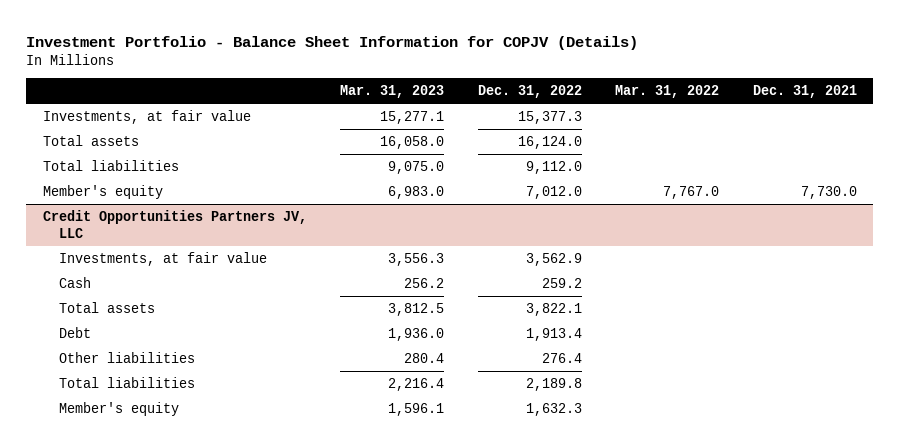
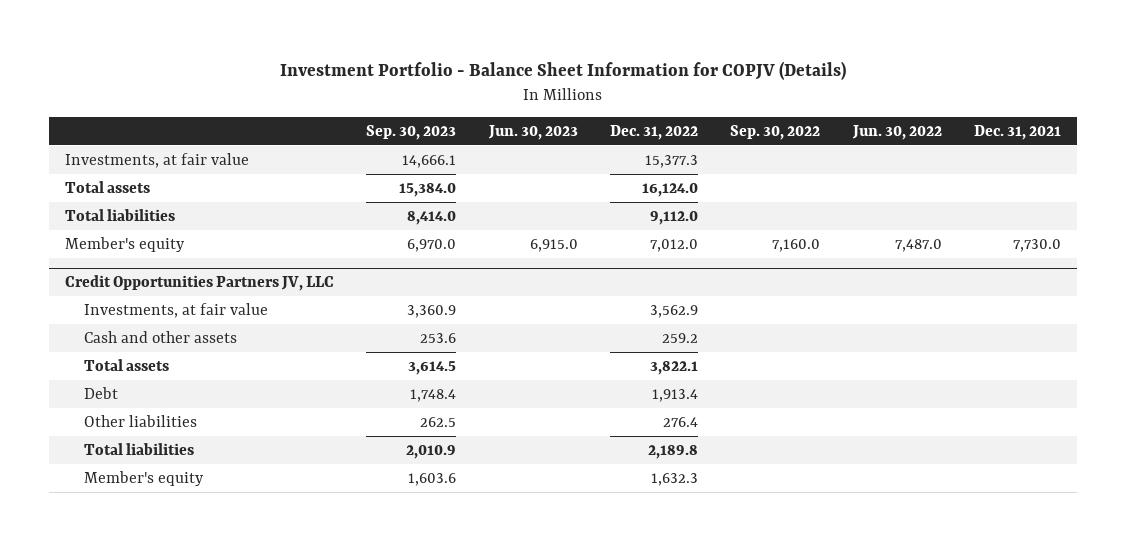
[340,84,445,98] Mar. 31, 2023 -> none
[615,84,720,98] Mar. 31, 2022 -> none
none -> [366,124,457,140] Sep. 30, 2023
none -> [487,124,578,140] Jun. 30, 2023
none -> [730,124,821,140] Sep. 30, 2022
none -> [851,124,942,140] Jun. 30, 2022
[58,277,91,289] Cash -> [83,330,237,343] Cash and other assets

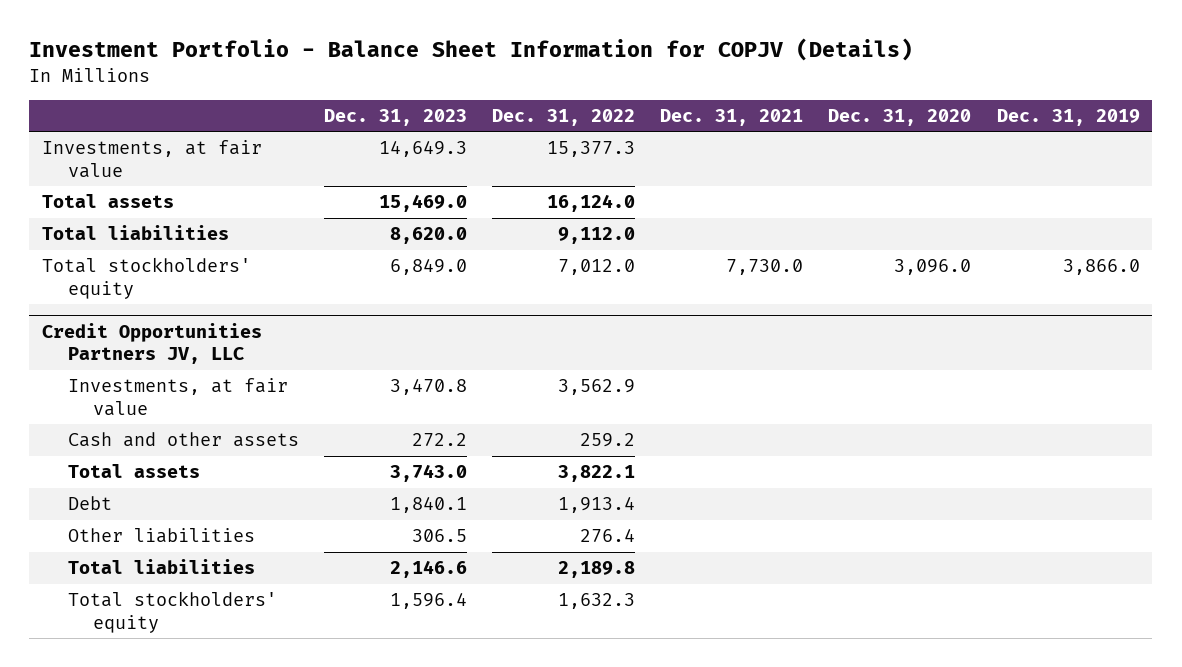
[366,124,457,140] Sep. 30, 2023 -> none
[487,124,578,140] Jun. 30, 2023 -> none
[730,124,821,140] Sep. 30, 2022 -> none
[851,124,942,140] Jun. 30, 2022 -> none
none -> [323,108,467,126] Dec. 31, 2023
none -> [828,108,972,126] Dec. 31, 2020
none -> [996,108,1140,126] Dec. 31, 2019
[64,236,185,252] Member's equity -> [41,257,251,299] Total stockholders' equity
[83,470,204,486] Member's equity -> [67,591,277,633] Total stockholders' equity

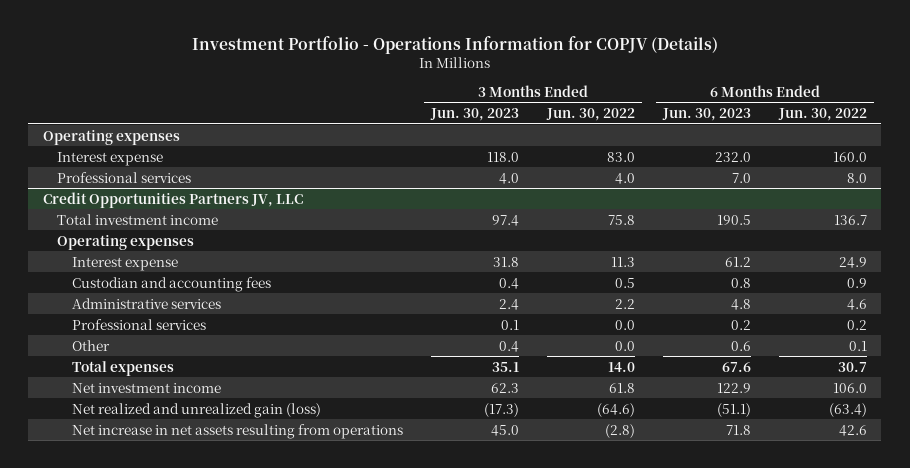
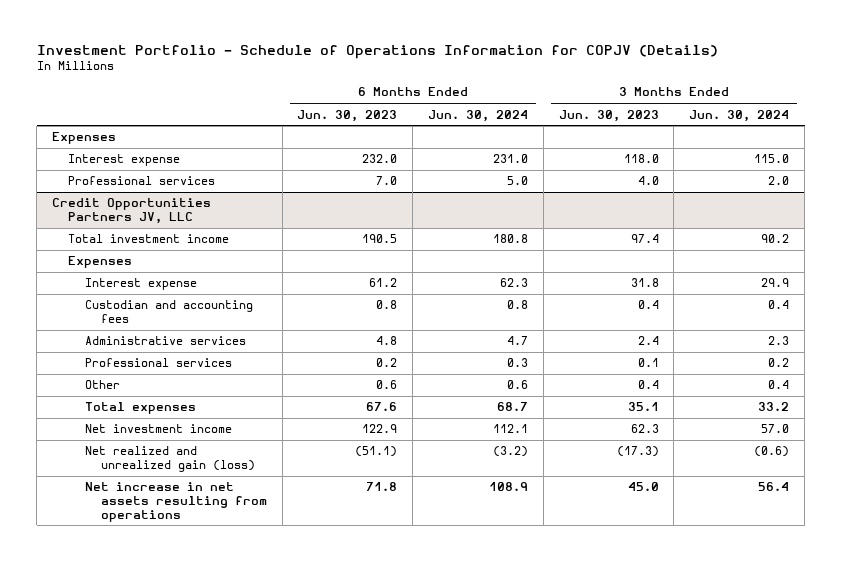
[191,35,718,54] Investment Portfolio - Operations Information for COPJV (Details) -> [36,44,718,59] Investment Portfolio - Schedule of Operations Information for COPJV (Details)
[545,108,635,122] Jun. 30, 2022 -> none
[778,108,868,122] Jun. 30, 2022 -> none
none -> [427,109,528,122] Jun. 30, 2024
none -> [689,109,790,122] Jun. 30, 2024
[42,129,180,145] Operating expenses -> [52,132,117,145] Expenses
[57,234,195,250] Operating expenses -> [68,256,133,269] Expenses

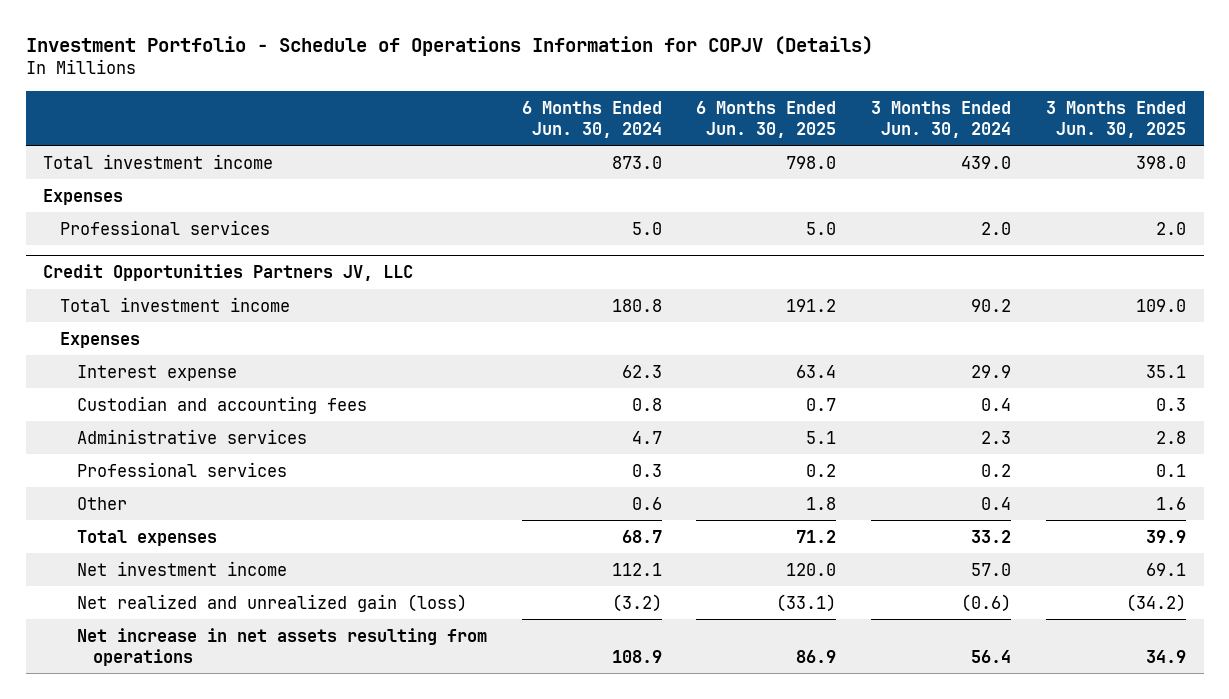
[297,109,398,122] Jun. 30, 2023 -> none
[558,109,659,122] Jun. 30, 2023 -> none
none -> [696,100,837,138] 6 Months Ended Jun. 30, 2025
none -> [1046,100,1187,138] 3 Months Ended Jun. 30, 2025
none -> [43,153,274,169] Total investment income
[68,154,181,167] Interest expense -> none

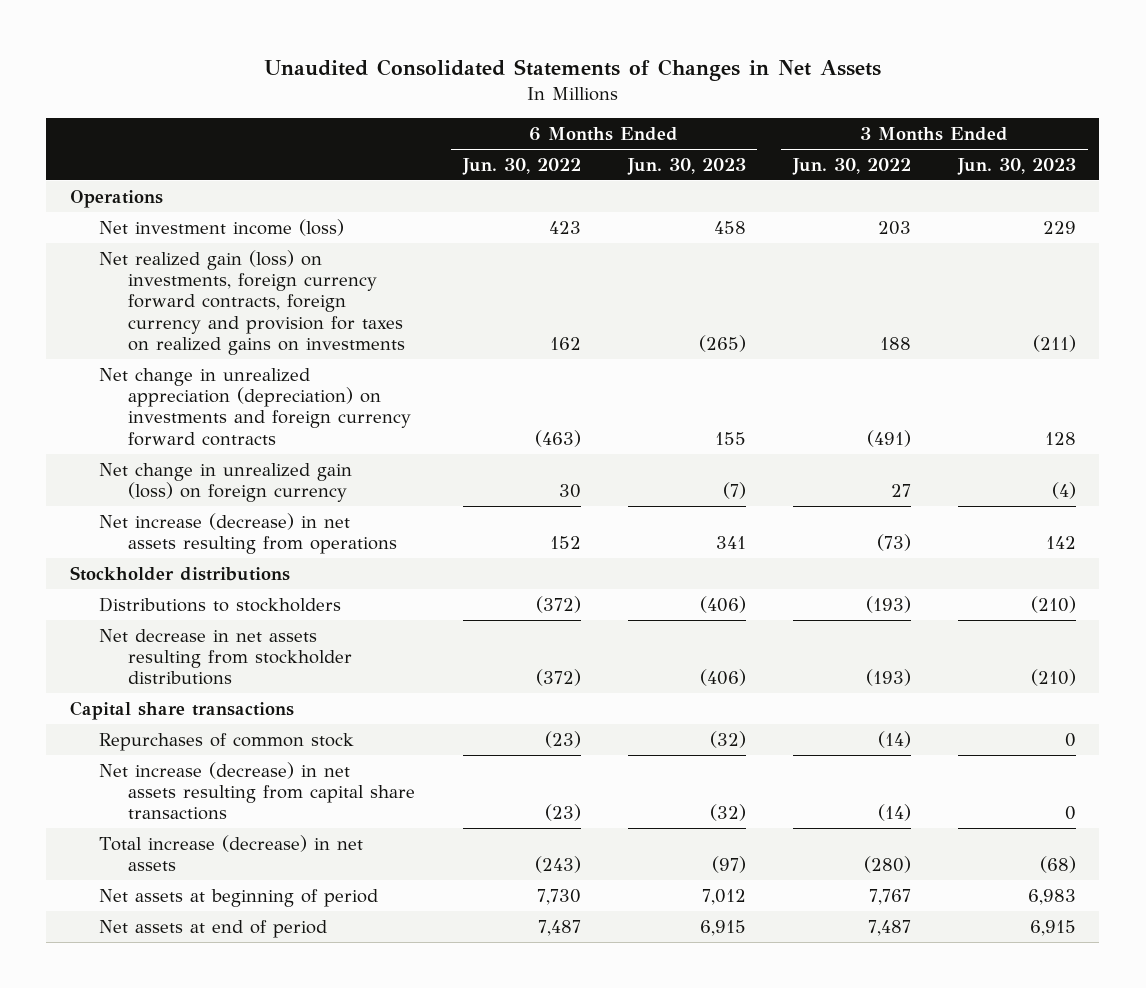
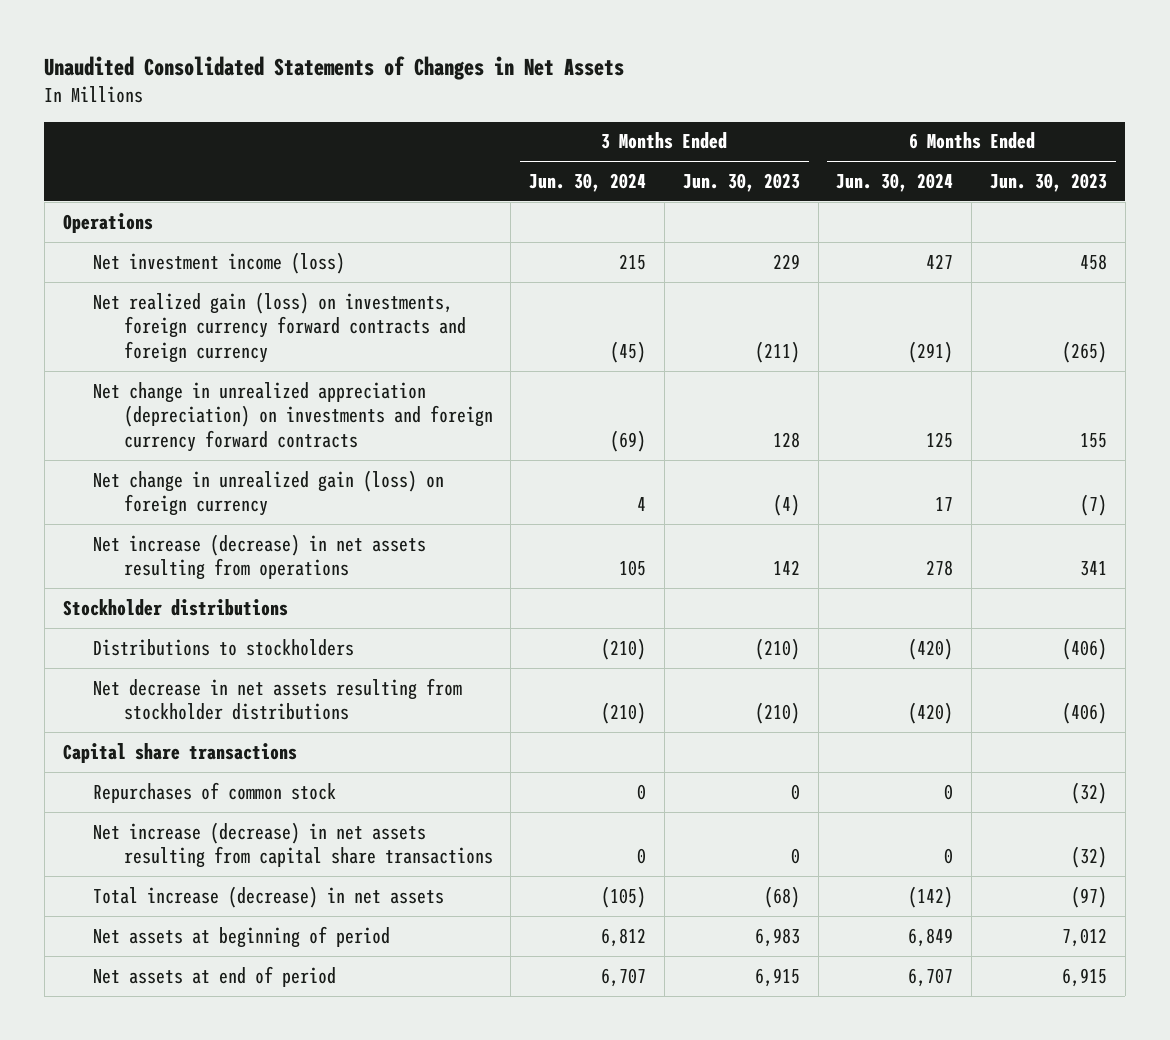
[461,157,581,175] Jun. 30, 2022 -> none
[791,157,911,175] Jun. 30, 2022 -> none
none -> [529,172,647,192] Jun. 30, 2024
none -> [836,172,954,192] Jun. 30, 2024
[99,249,406,355] Net realized gain (loss) on investments, foreign currency forward contracts, foreign currency and provision for taxes on realized gains on investments -> [93,291,466,364] Net realized gain (loss) on investments, foreign currency forward contracts and foreign currency

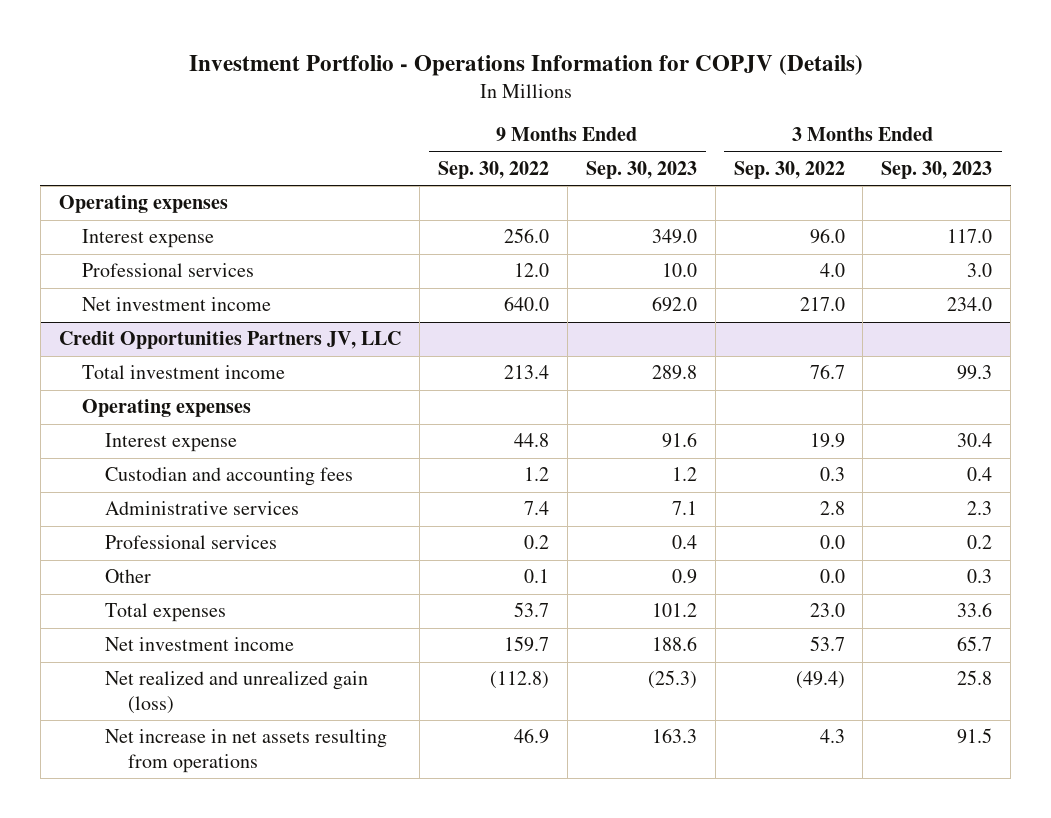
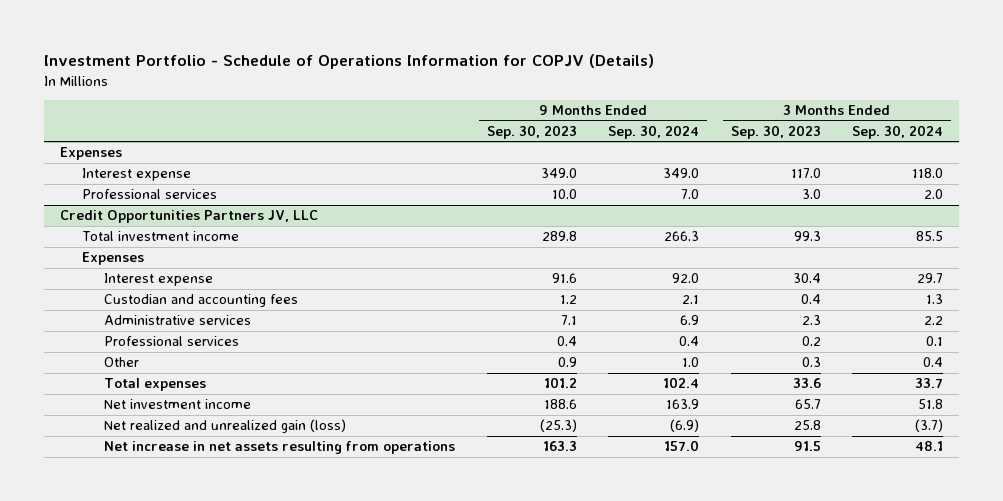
[188,55,863,77] Investment Portfolio - Operations Information for COPJV (Details) -> [43,54,654,70] Investment Portfolio - Schedule of Operations Information for COPJV (Details)
[437,160,549,179] Sep. 30, 2022 -> none
[733,160,845,179] Sep. 30, 2022 -> none
none -> [608,124,700,139] Sep. 30, 2024
none -> [852,124,944,139] Sep. 30, 2024
[58,195,228,214] Operating expenses -> [59,147,122,161] Expenses
[81,297,271,312] Net investment income -> none
[81,399,251,418] Operating expenses -> [82,252,145,266] Expenses

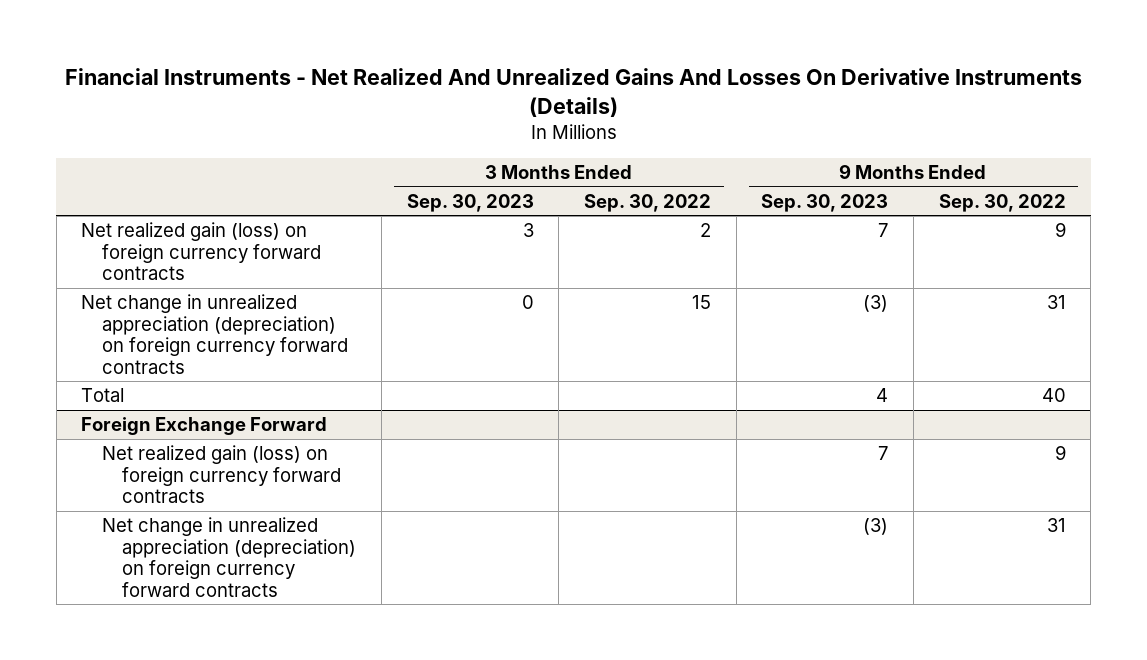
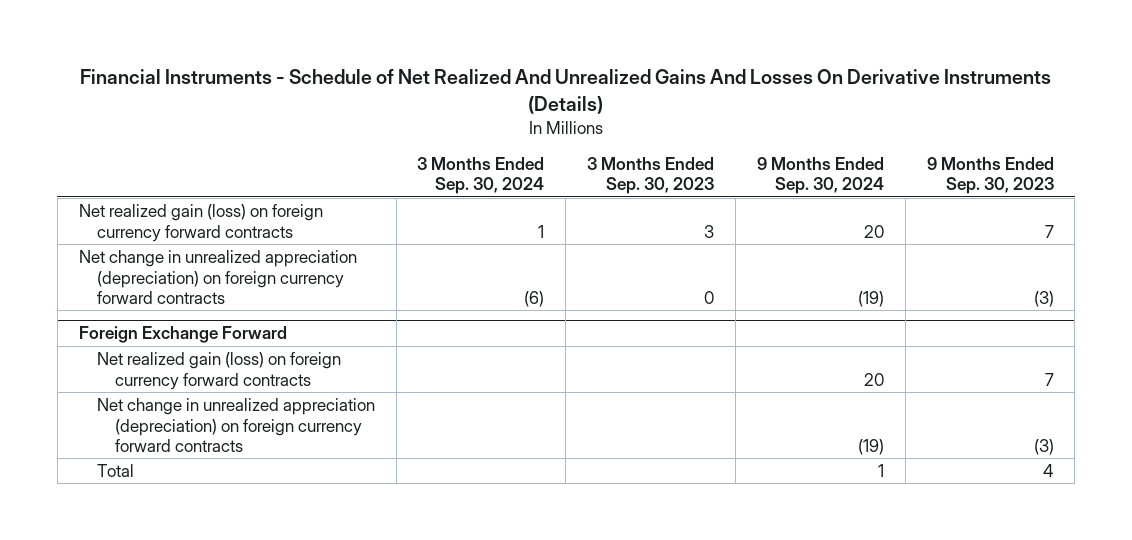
[64,68,1082,118] Financial Instruments - Net Realized And Unrealized Gains And Losses On Derivative Instruments (Details) -> [80,68,1052,114] Financial Instruments - Schedule of Net Realized And Unrealized Gains And Losses On Derivative Instruments (Details)
[583,193,711,212] Sep. 30, 2022 -> none
[938,193,1066,212] Sep. 30, 2022 -> none
none -> [417,156,545,195] 3 Months Ended Sep. 30, 2024
none -> [756,156,884,195] 9 Months Ended Sep. 30, 2024
[81,388,125,403] Total -> none
none -> [96,463,134,477] Total

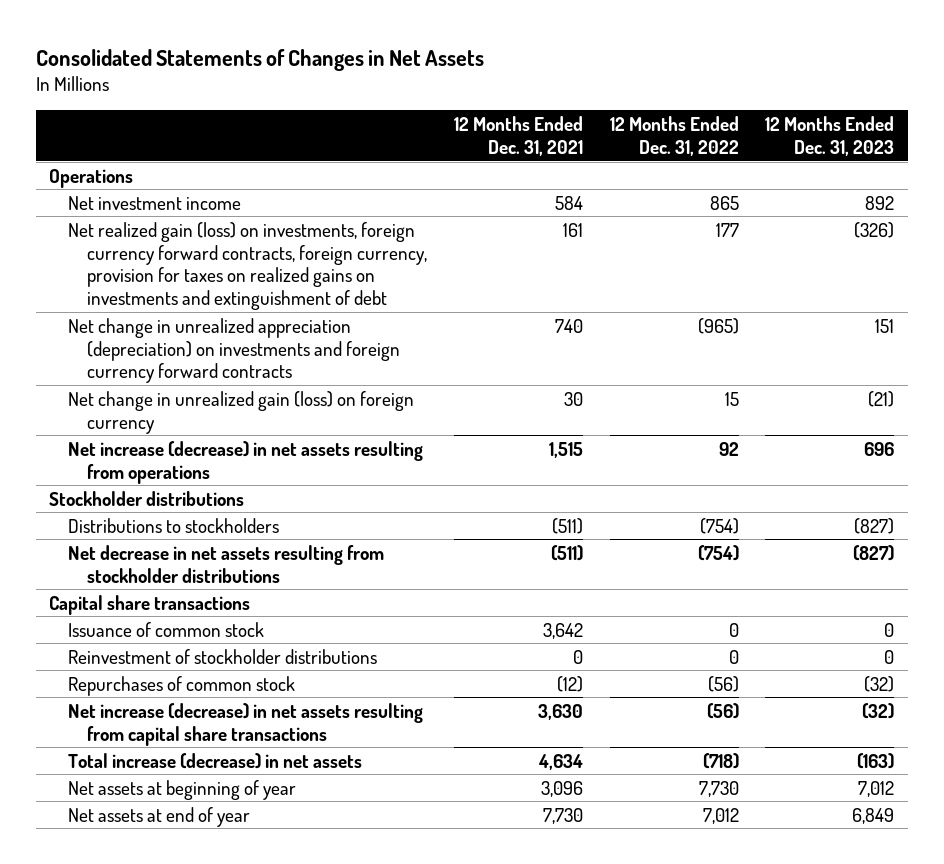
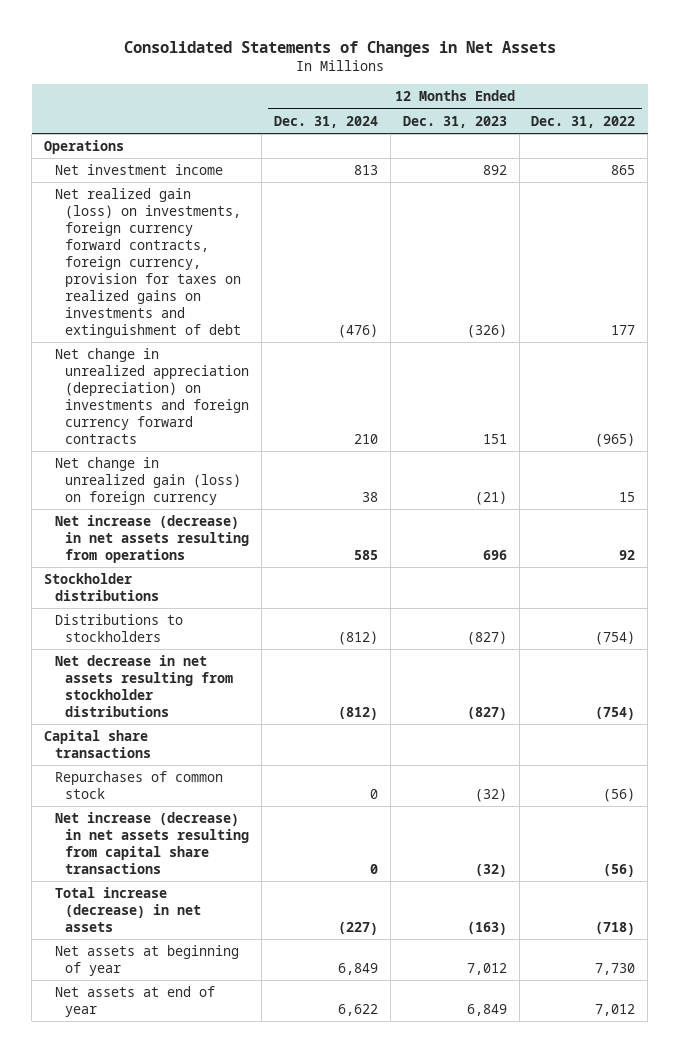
[453,116,583,156] 12 Months Ended Dec. 31, 2021 -> none
none -> [273,115,378,128] Dec. 31, 2024
[68,621,265,637] Issuance of common stock -> none
[68,648,378,664] Reinvestment of stockholder distributions -> none

